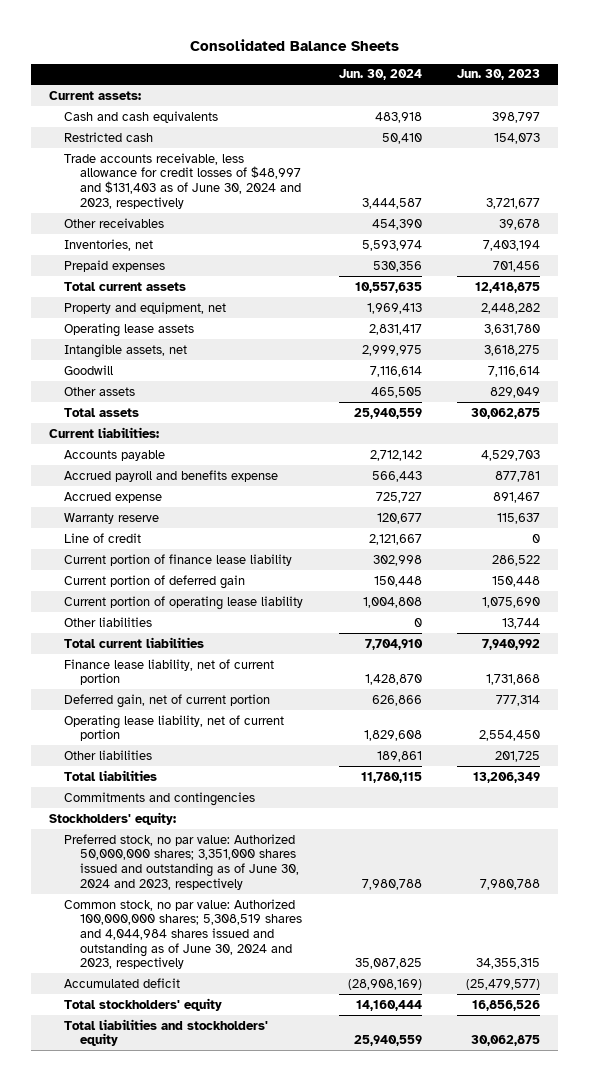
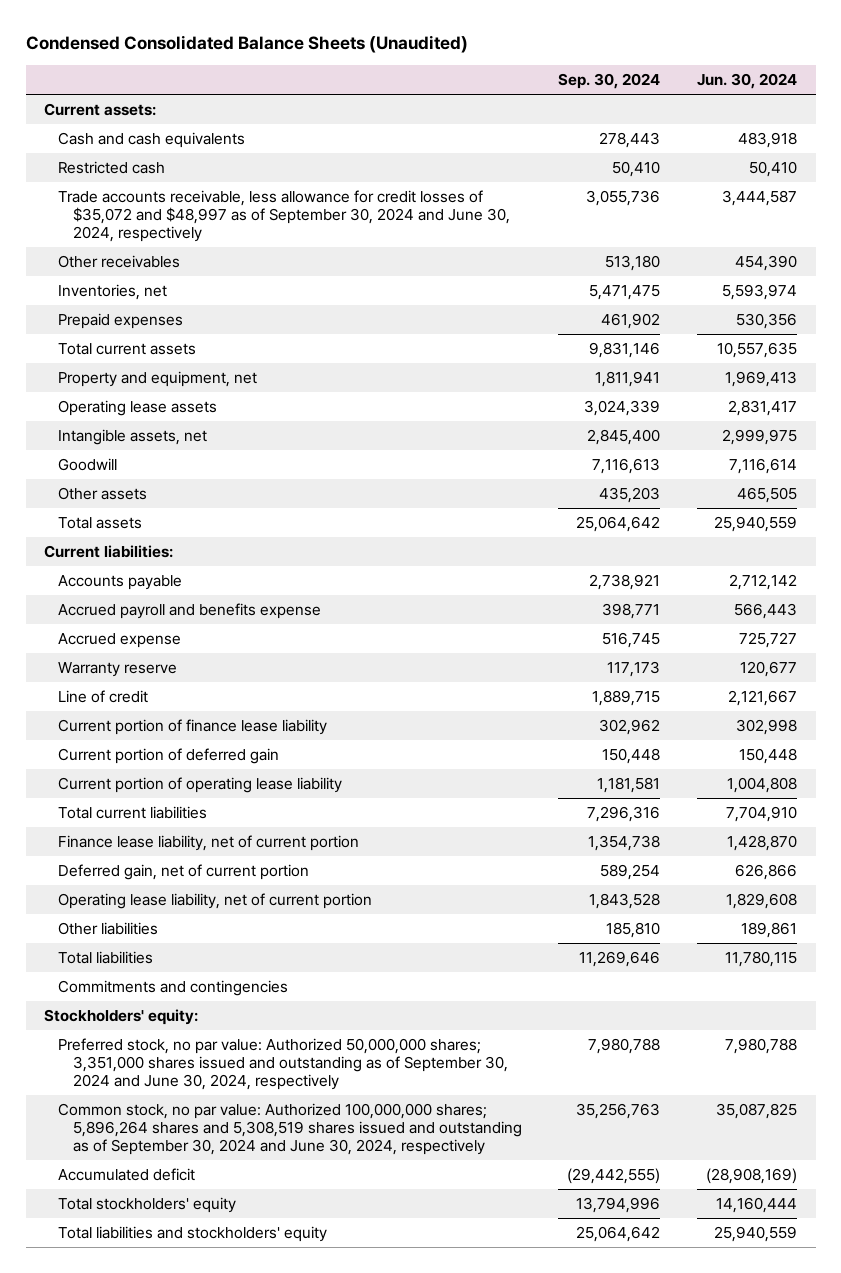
[189,38,399,51] Consolidated Balance Sheets -> [25,35,468,54] Condensed Consolidated Balance Sheets (Unaudited)
[457,69,541,81] Jun. 30, 2023 -> none
none -> [558,72,661,89] Sep. 30, 2024
[64,152,301,209] Trade accounts receivable, less allowance for credit losses of $48,997 and $131,403 as of June 30, 2024 and 2023, respectively -> [58,190,510,243] Trade accounts receivable, less allowance for credit losses of $35,072 and $48,997 as of September 30, 2024 and June 30, 2024, respectively
[64,616,153,627] Other liabilities -> none
[64,833,299,890] Preferred stock, no par value: Authorized 50,000,000 shares; 3,351,000 shares issued and outstanding as of June 30, 2024 and 2023, respectively -> [58,1038,508,1091] Preferred stock, no par value: Authorized 50,000,000 shares; 3,351,000 shares issued and outstanding as of September 30, 2024 and June 30, 2024, respectively
[64,898,302,970] Common stock, no par value: Authorized 100,000,000 shares; 5,308,519 shares and 4,044,984 shares issued and outstanding as of June 30, 2024 and 2023, respectively -> [58,1103,522,1156] Common stock, no par value: Authorized 100,000,000 shares; 5,896,264 shares and 5,308,519 shares issued and outstanding as of September 30, 2024 and June 30, 2024, respectively

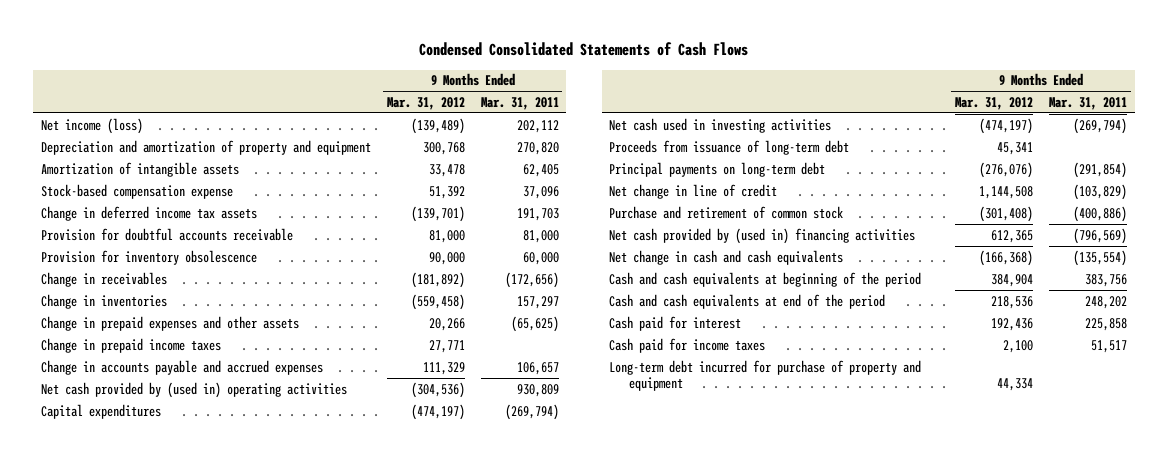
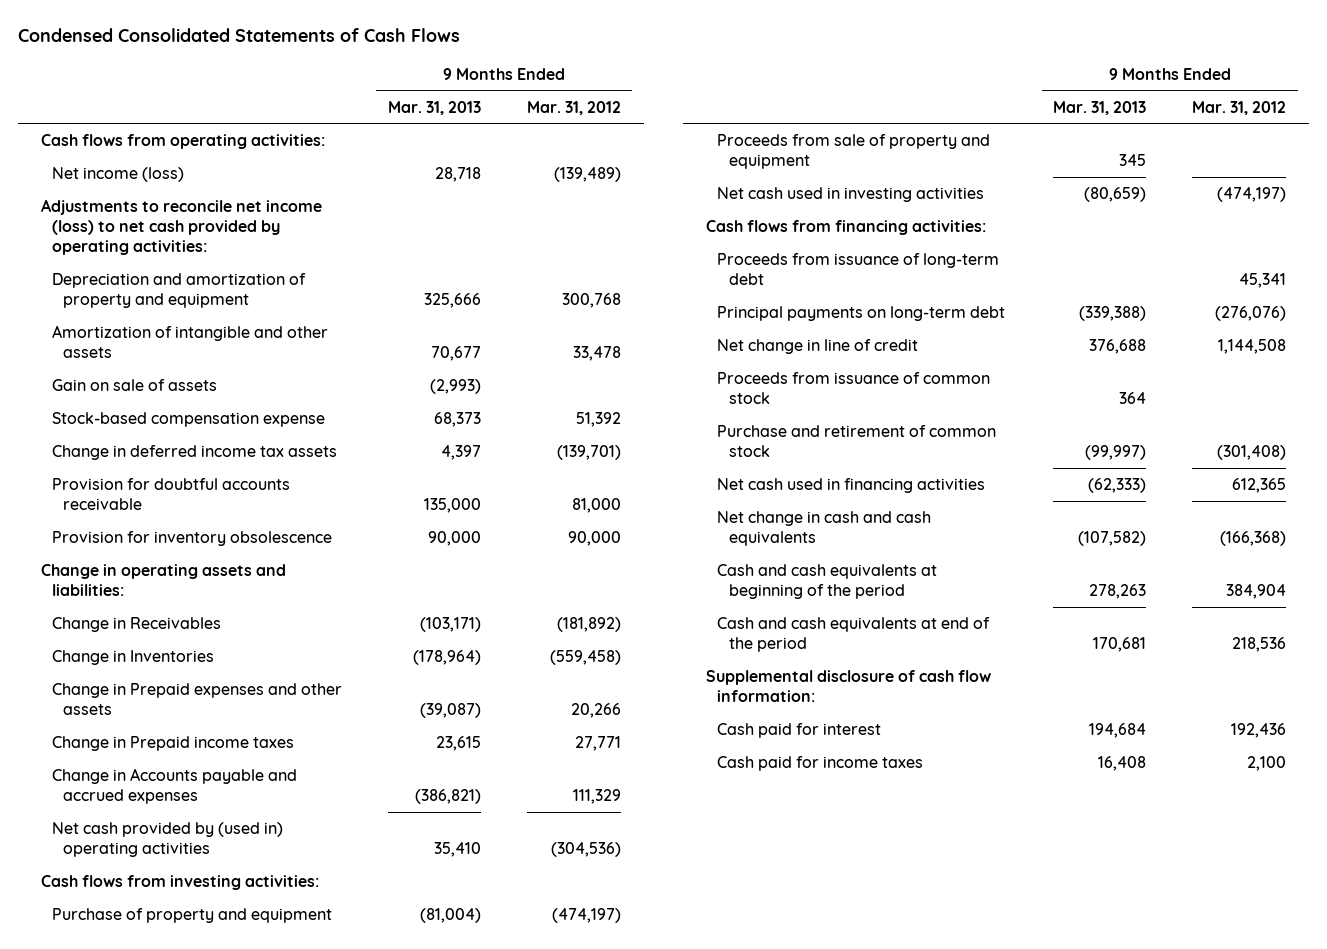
[480,96,559,110] Mar. 31, 2011 -> none
none -> [387,100,481,115] Mar. 31, 2013
none -> [40,133,325,149] Cash flows from operating activities:
none -> [40,198,322,256] Adjustments to reconcile net income (loss) to net cash provided by operating activities:
[41,161,240,177] Amortization of intangible assets -> [51,324,328,359] Amortization of intangible and other assets
none -> [51,378,217,391] Gain on sale of assets
none -> [40,563,286,597] Change in operating assets and liabilities:
[41,271,168,287] Change in receivables -> [51,616,221,632] Change in Receivables
[41,293,168,309] Change in inventories -> [51,649,214,665] Change in Inventories
[41,315,300,331] Change in prepaid expenses and other assets -> [51,682,342,716] Change in Prepaid expenses and other assets
[41,337,222,353] Change in prepaid income taxes -> [51,735,294,751] Change in Prepaid income taxes
[41,359,324,375] Change in accounts payable and accrued expenses -> [51,767,297,805] Change in Accounts payable and accrued expenses
none -> [40,874,319,890] Cash flows from investing activities:
[41,403,162,419] Capital expenditures -> [51,907,332,923] Purchase of property and equipment
none -> [717,133,991,170] Proceeds from sale of property and equipment
none -> [706,219,987,235] Cash flows from financing activities:
none -> [717,371,991,405] Proceeds from issuance of common stock
[609,227,916,244] Net cash provided by (used in) financing activities -> [717,477,986,493] Net cash used in financing activities
none -> [706,669,992,703] Supplemental disclosure of cash flow information:
[609,359,922,392] Long-term debt incurred for purchase of property and equipment -> none

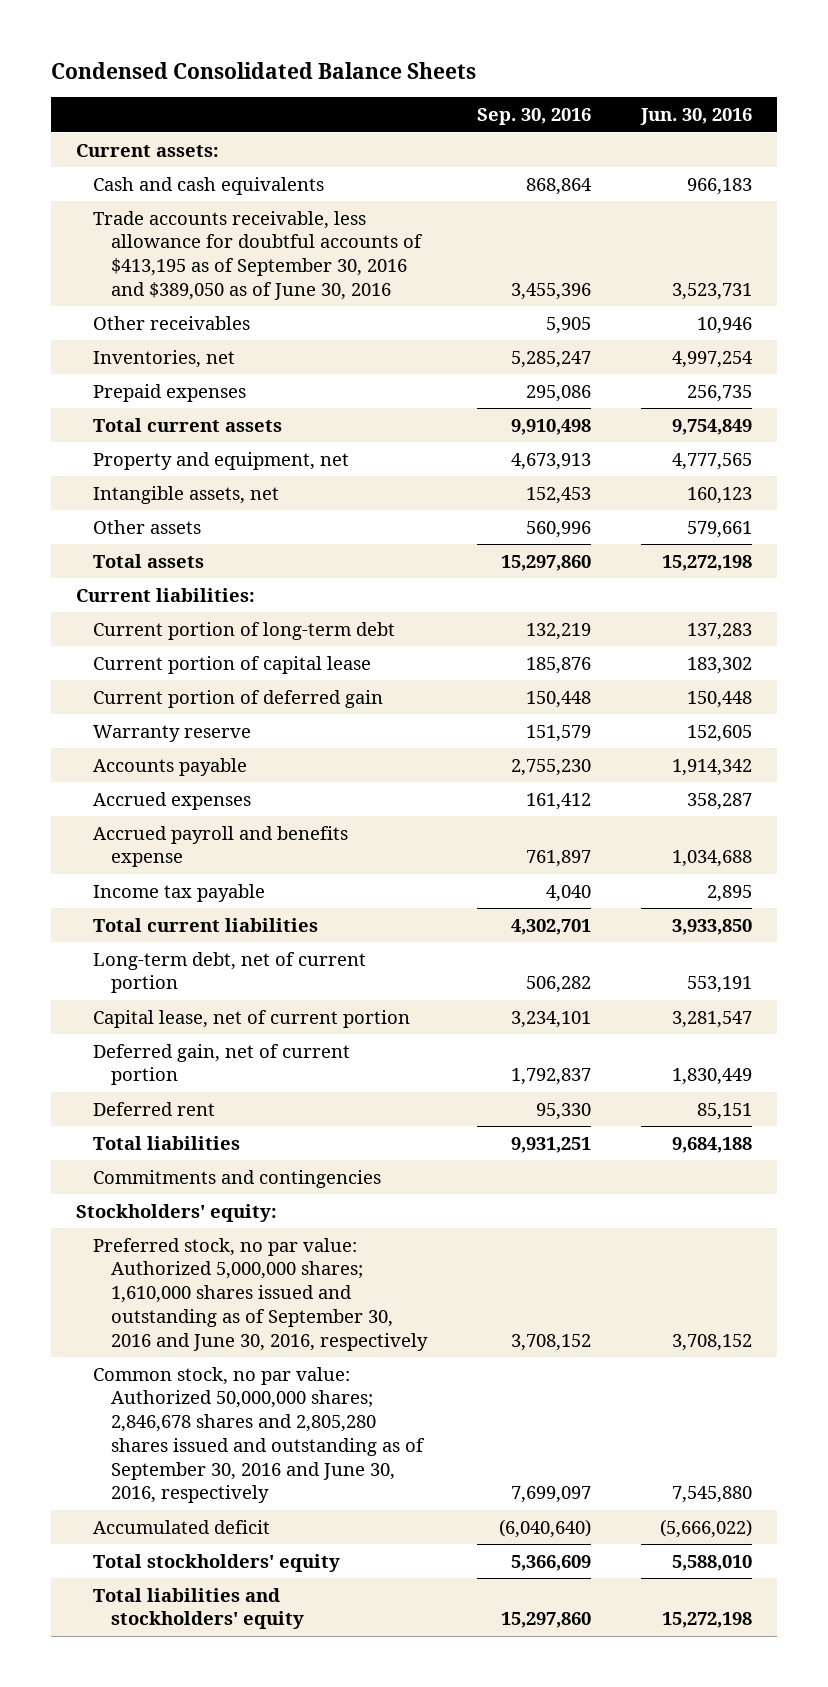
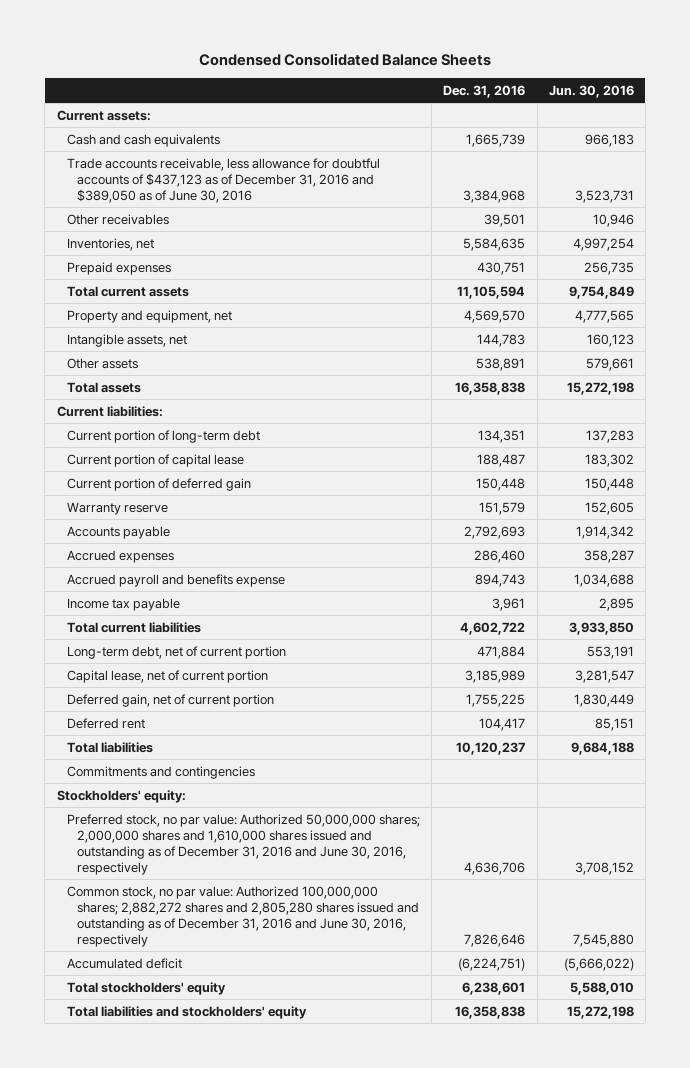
[477,108,592,126] Sep. 30, 2016 -> none
none -> [443,84,526,98] Dec. 31, 2016
[93,210,423,300] Trade accounts receivable, less allowance for doubtful accounts of $413,195 as of September 30, 2016 and $389,050 as of June 30, 2016 -> [66,157,380,203] Trade accounts receivable, less allowance for doubtful accounts of $437,123 as of December 31, 2016 and $389,050 as of June 30, 2016
[93,1237,428,1351] Preferred stock, no par value: Authorized 5,000,000 shares; 1,610,000 shares issued and outstanding as of September 30, 2016 and June 30, 2016, respectively -> [66,813,420,875] Preferred stock, no par value: Authorized 50,000,000 shares; 2,000,000 shares and 1,610,000 shares issued and outstanding as of December 31, 2016 and June 30, 2016, respectively
[93,1366,425,1504] Common stock, no par value: Authorized 50,000,000 shares; 2,846,678 shares and 2,805,280 shares issued and outstanding as of September 30, 2016 and June 30, 2016, respectively -> [66,885,420,947] Common stock, no par value: Authorized 100,000,000 shares; 2,882,272 shares and 2,805,280 shares issued and outstanding as of December 31, 2016 and June 30, 2016, respectively

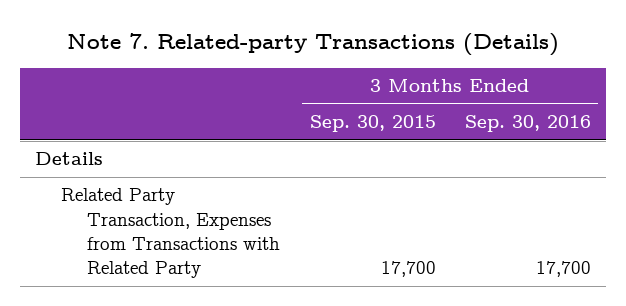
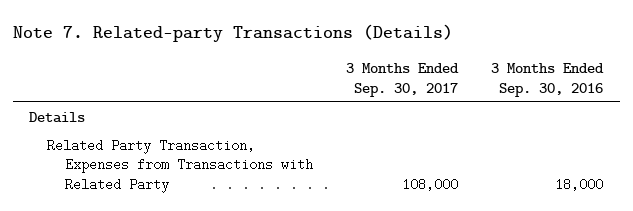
[309,115,436,133] Sep. 30, 2015 -> none
none -> [346,63,460,97] 3 Months Ended Sep. 30, 2017
[536,261,592,278] 17,700 -> [555,177,604,191] 18,000

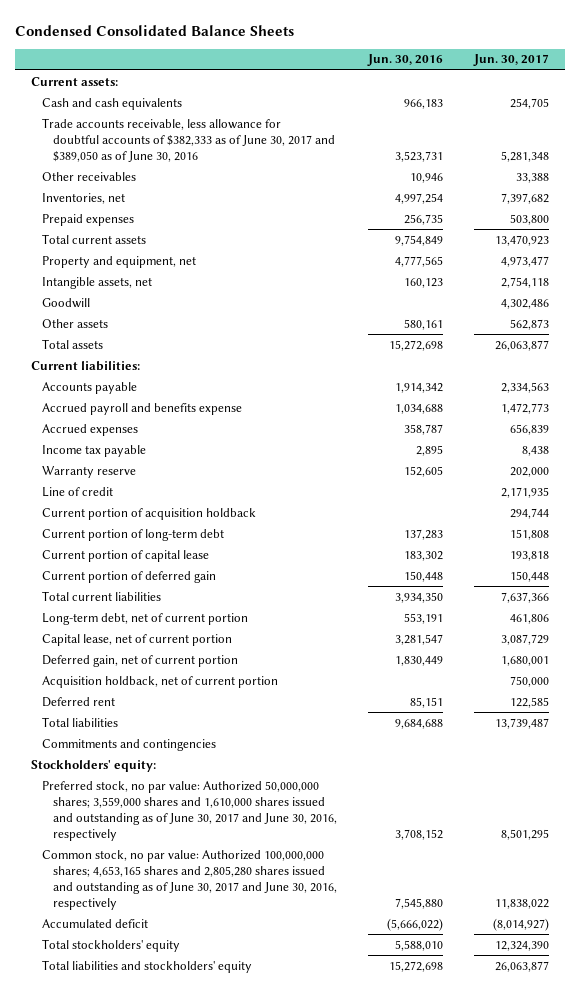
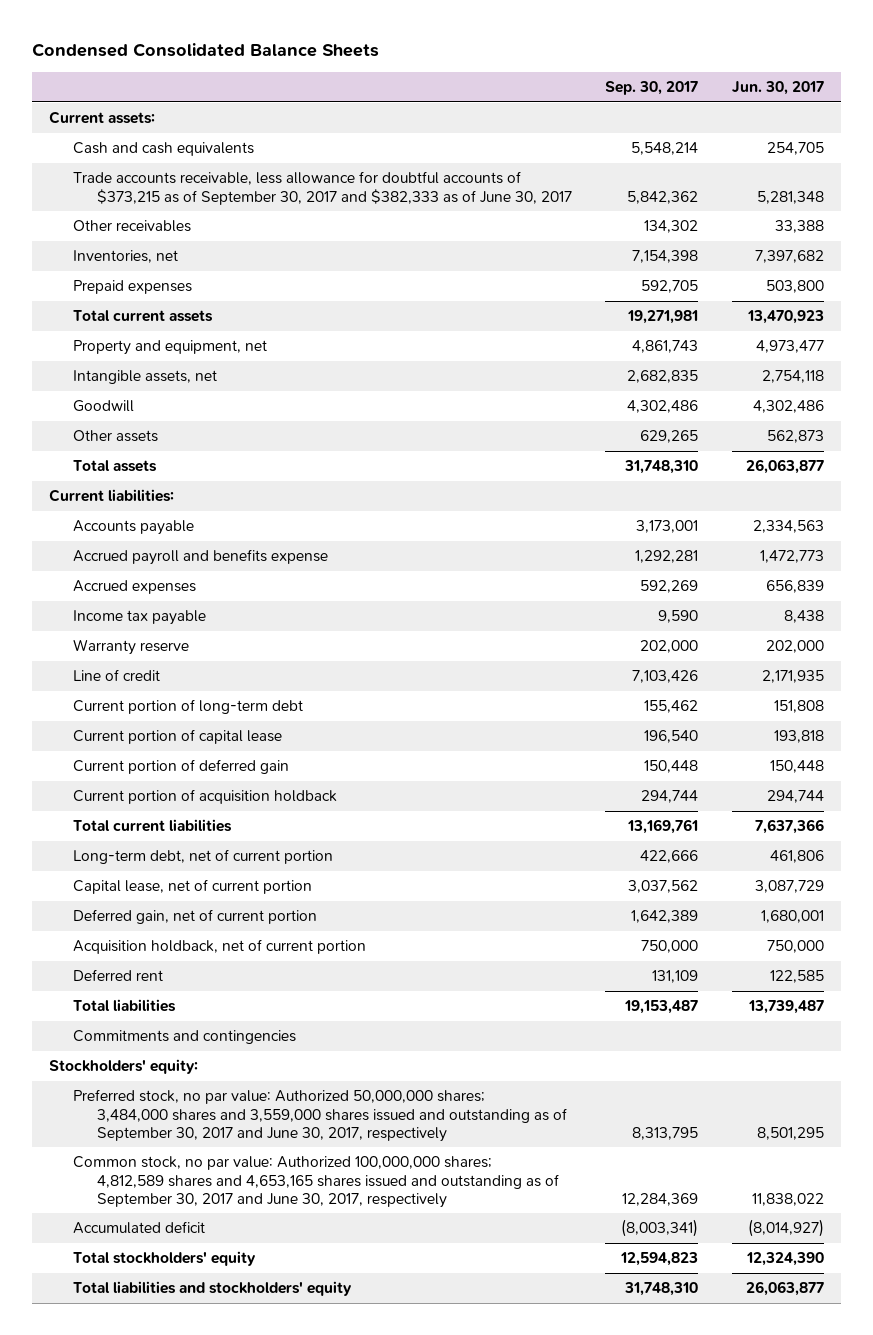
[367,54,444,67] Jun. 30, 2016 -> none
none -> [605,81,699,96] Sep. 30, 2017
[41,117,335,162] Trade accounts receivable, less allowance for doubtful accounts of $382,333 as of June 30, 2017 and $389,050 as of June 30, 2016 -> [72,171,572,205] Trade accounts receivable, less allowance for doubtful accounts of $373,215 as of September 30, 2017 and $382,333 as of June 30, 2017
[41,507,256,520] Current portion of acquisition holdback -> [72,789,337,805] Current portion of acquisition holdback
[41,780,337,841] Preferred stock, no par value: Authorized 50,000,000 shares; 3,559,000 shares and 1,610,000 shares issued and outstanding as of June 30, 2017 and June 30, 2016, respectively -> [72,1089,567,1142] Preferred stock, no par value: Authorized 50,000,000 shares; 3,484,000 shares and 3,559,000 shares issued and outstanding as of September 30, 2017 and June 30, 2017, respectively
[41,849,337,910] Common stock, no par value: Authorized 100,000,000 shares; 4,653,165 shares and 2,805,280 shares issued and outstanding as of June 30, 2017 and June 30, 2016, respectively -> [72,1156,559,1208] Common stock, no par value: Authorized 100,000,000 shares; 4,812,589 shares and 4,653,165 shares issued and outstanding as of September 30, 2017 and June 30, 2017, respectively

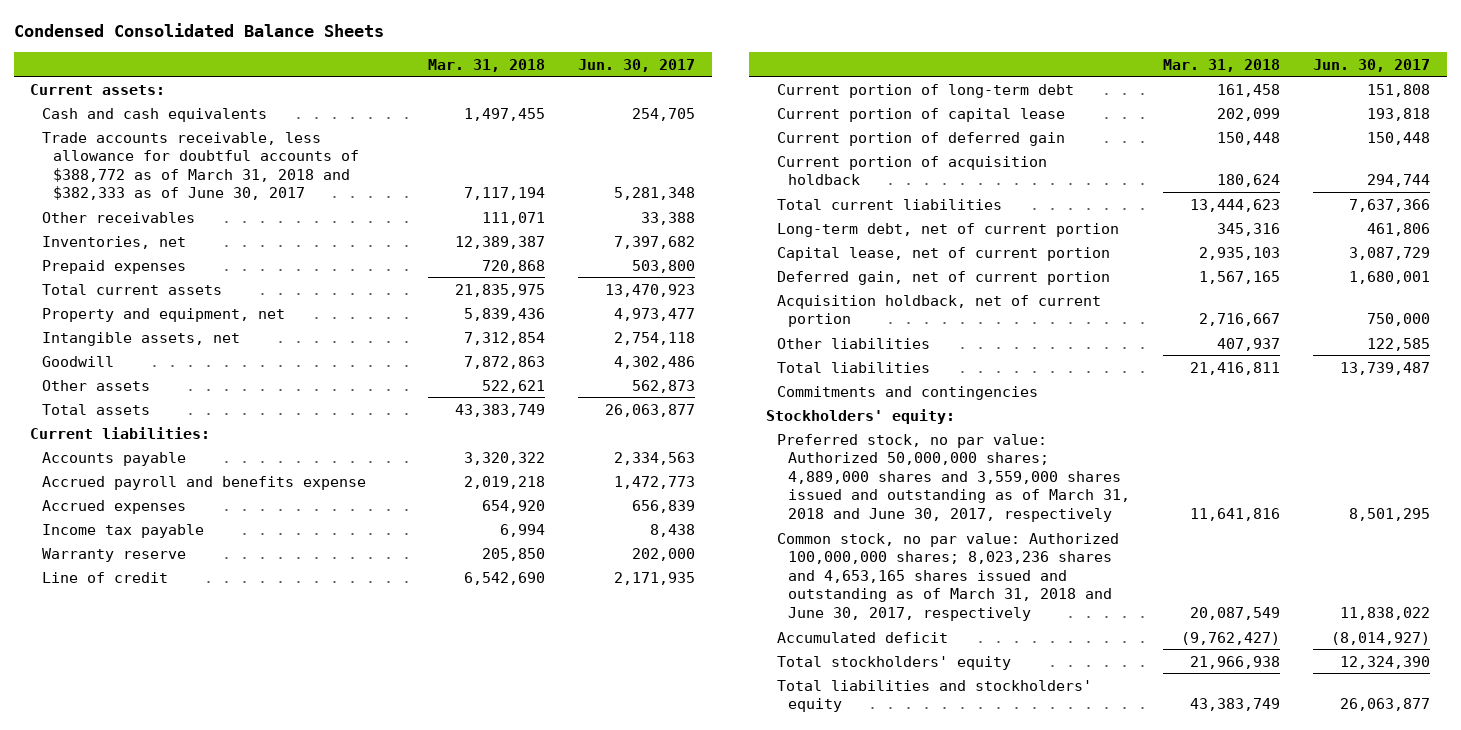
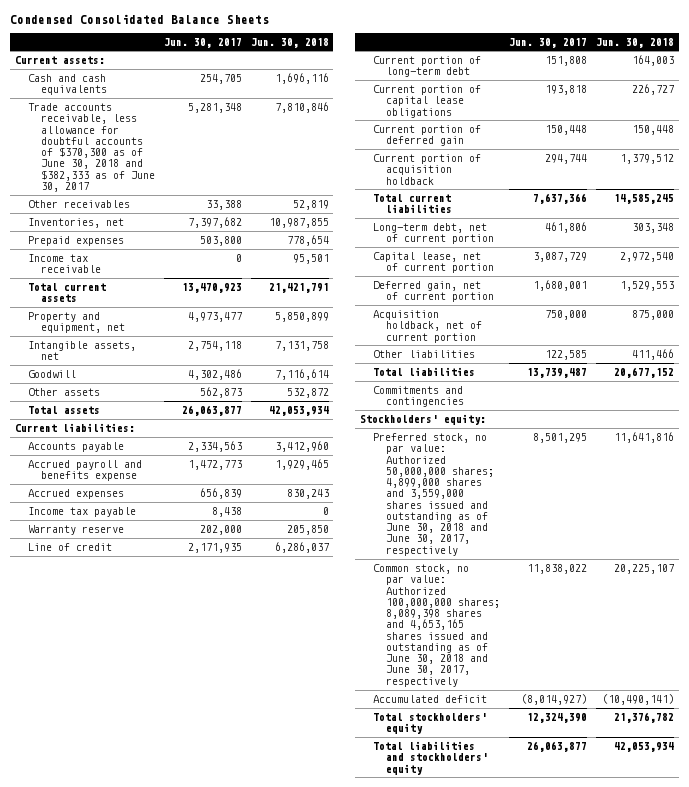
[428,58,546,72] Mar. 31, 2018 -> none
none -> [250,37,329,48] Jun. 30, 2018
[41,131,359,201] Trade accounts receivable, less allowance for doubtful accounts of $388,772 as of March 31, 2018 and $382,333 as of June 30, 2017 -> [27,102,155,192] Trade accounts receivable, less allowance for doubtful accounts of $370,300 as of June 30, 2018 and $382,333 as of June 30, 2017
none -> [27,253,101,274] Income tax receivable
[776,107,1065,122] Current portion of capital lease -> [373,84,482,118] Current portion of capital lease obligations
[776,433,1131,523] Preferred stock, no par value: Authorized 50,000,000 shares; 4,889,000 shares and 3,559,000 shares issued and outstanding as of March 31, 2018 and June 30, 2017, respectively -> [373,432,495,556] Preferred stock, no par value: Authorized 50,000,000 shares; 4,899,000 shares and 3,559,000 shares issued and outstanding as of June 30, 2018 and June 30, 2017, respectively
[776,532,1119,622] Common stock, no par value: Authorized 100,000,000 shares; 8,023,236 shares and 4,653,165 shares issued and outstanding as of March 31, 2018 and June 30, 2017, respectively -> [373,563,501,687] Common stock, no par value: Authorized 100,000,000 shares; 8,089,398 shares and 4,653,165 shares issued and outstanding as of June 30, 2018 and June 30, 2017, respectively

